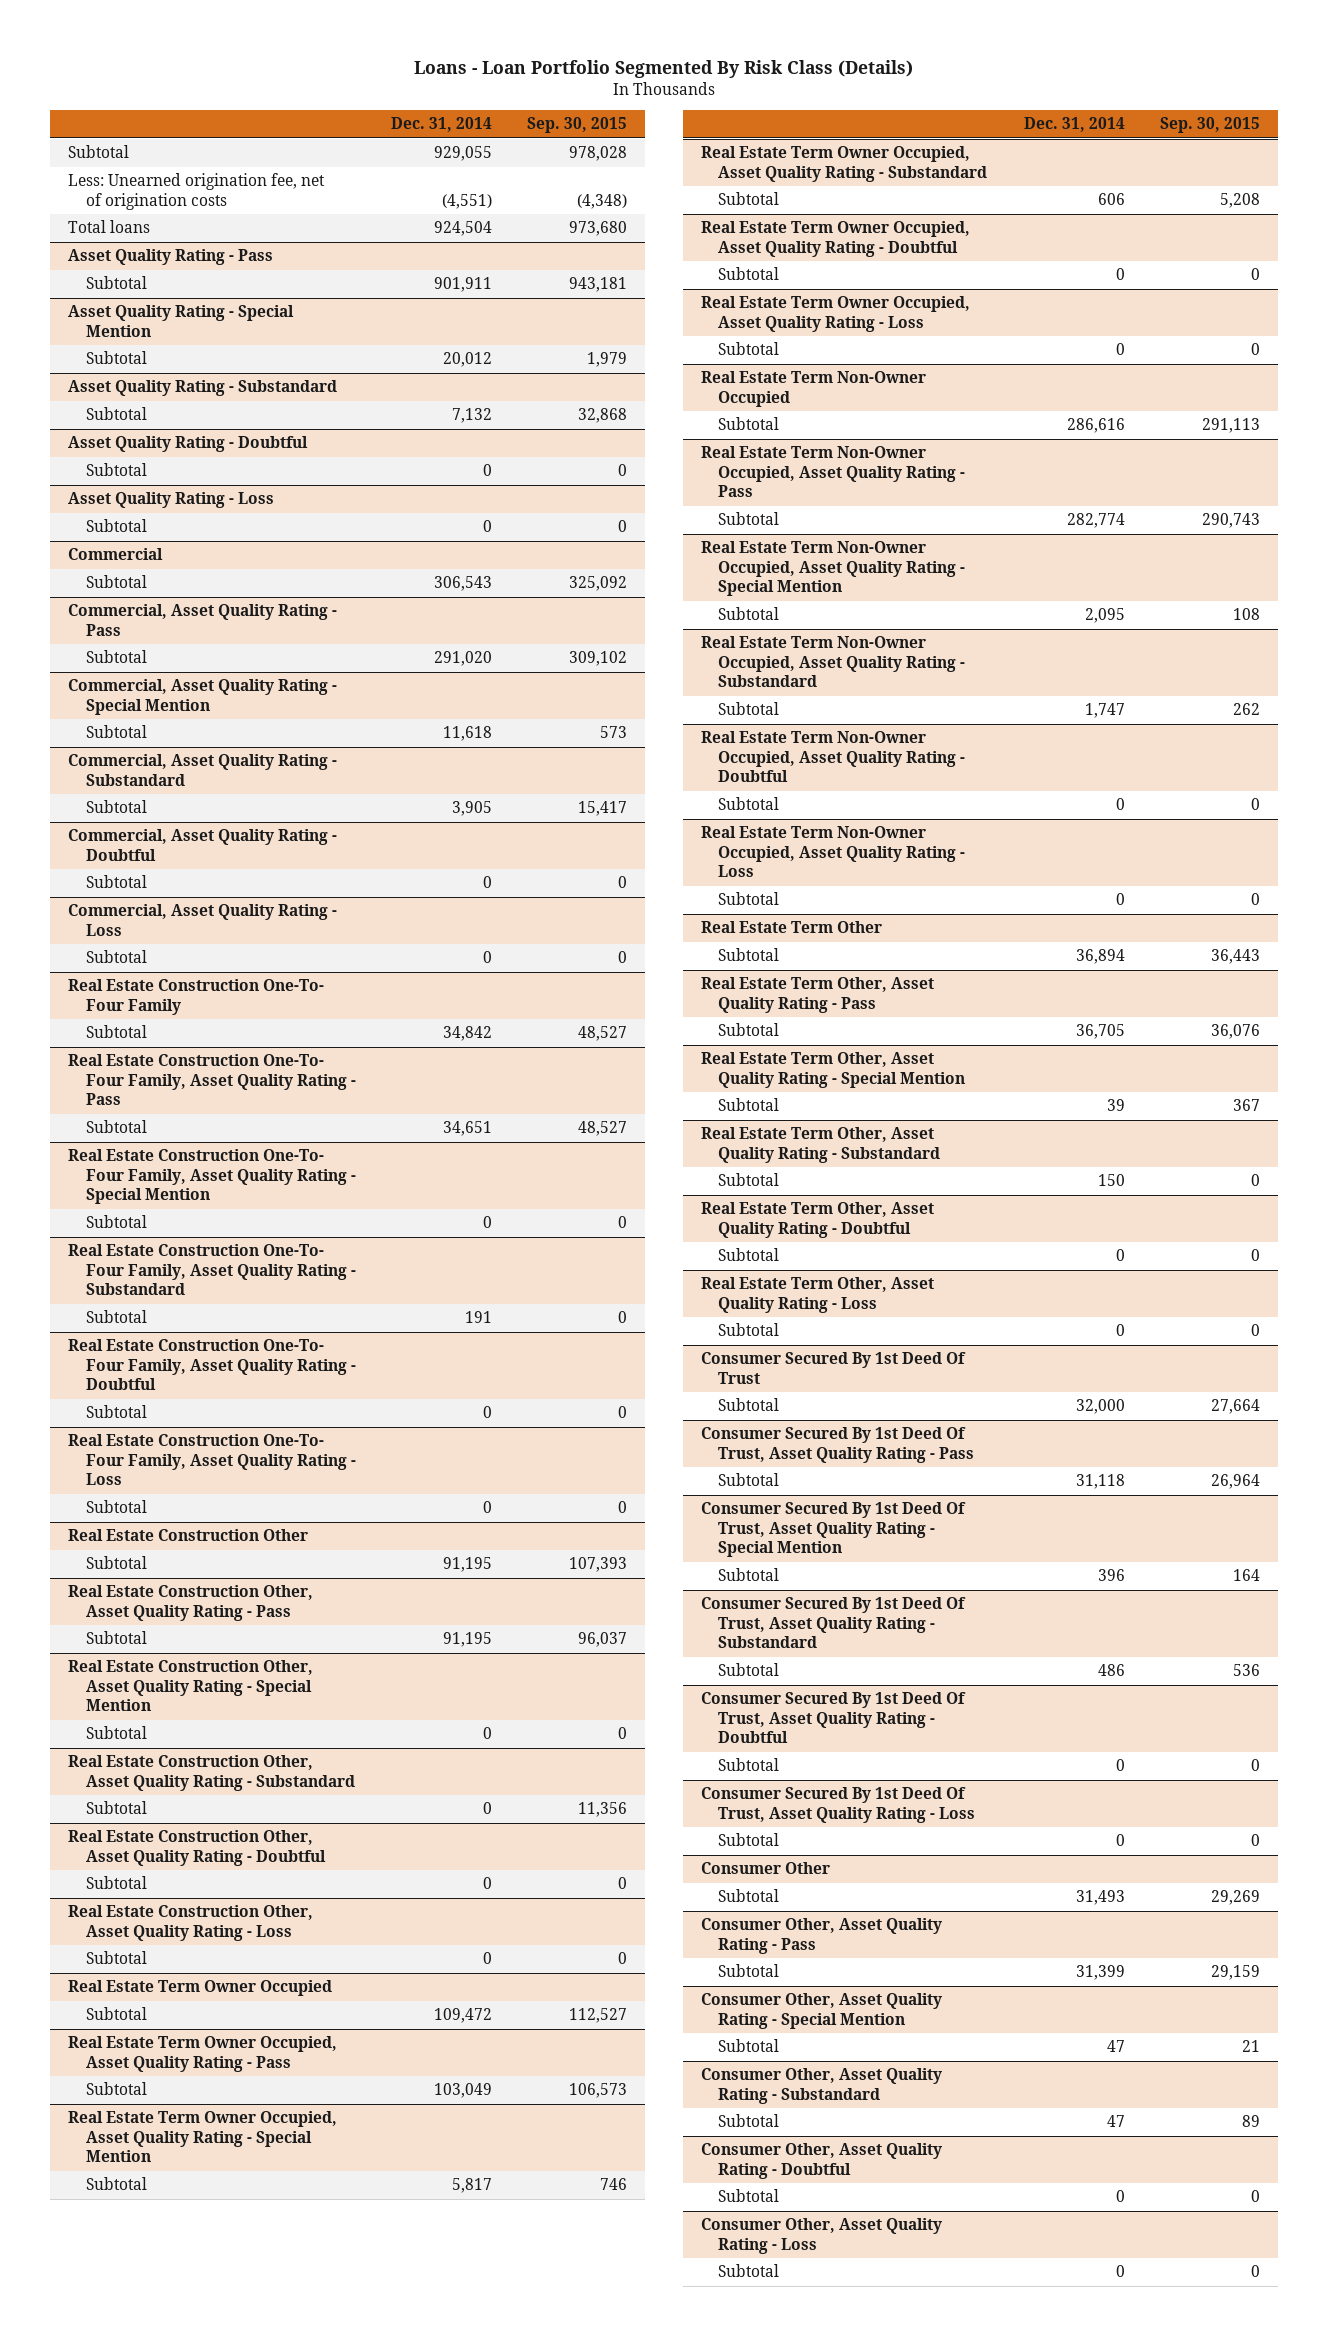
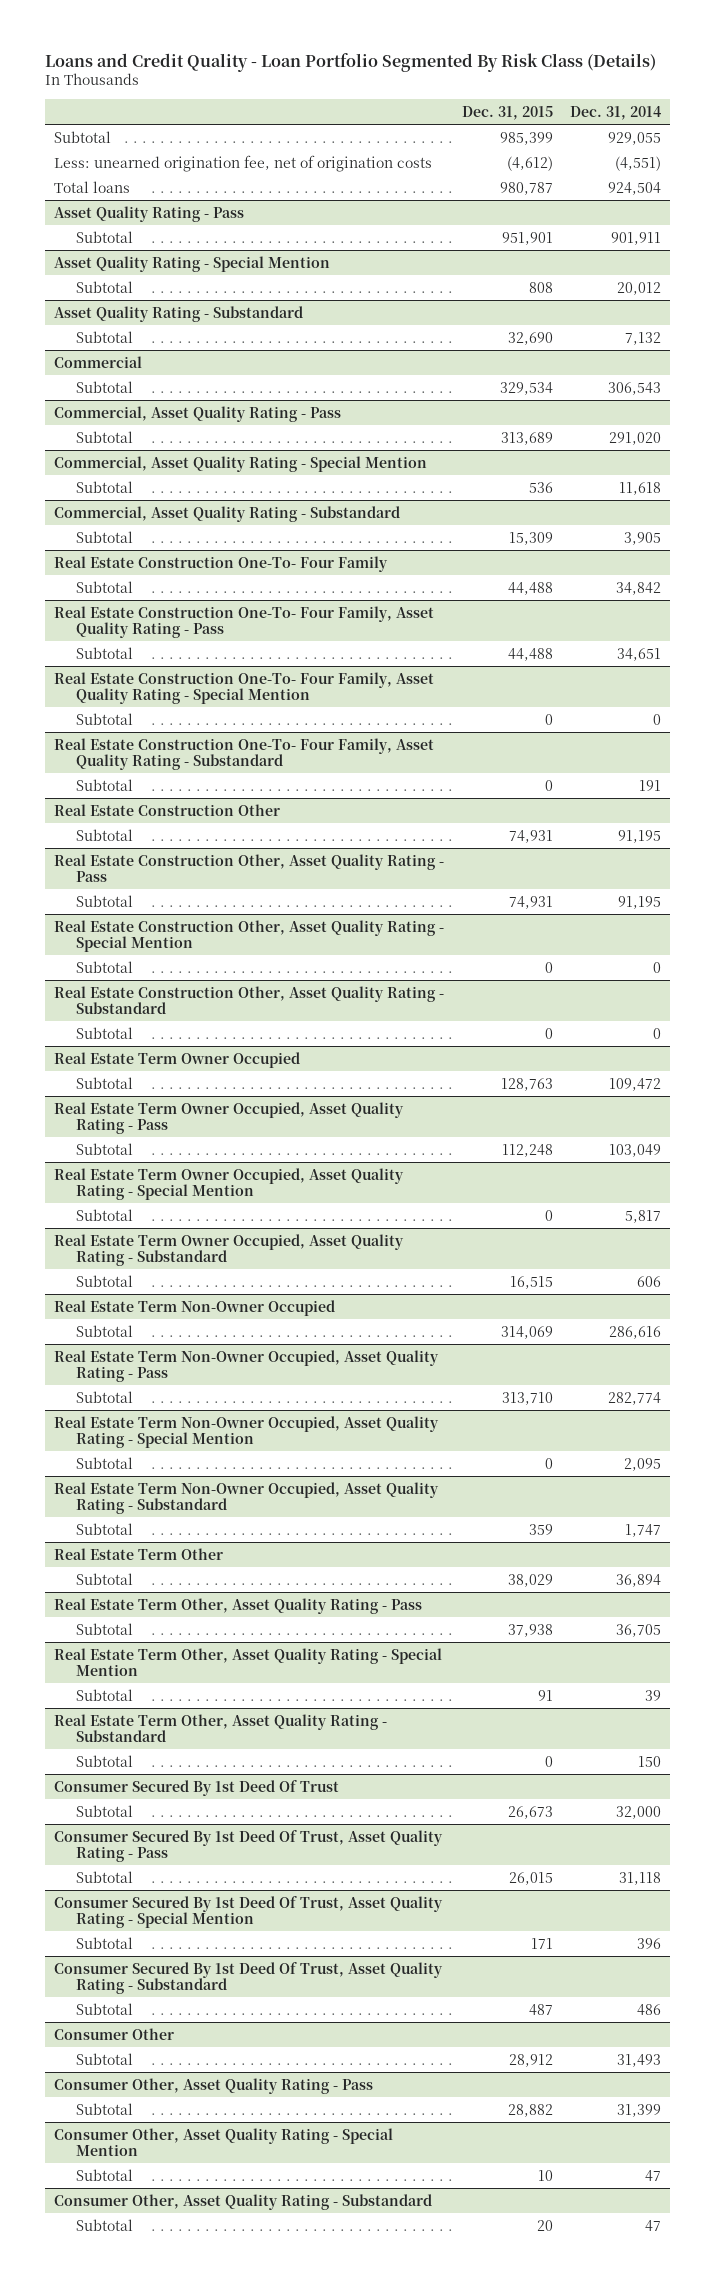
[414,60,914,79] Loans - Loan Portfolio Segmented By Risk Class (Details) -> [45,52,657,72] Loans and Credit Quality - Loan Portfolio Segmented By Risk Class (Details)
[527,117,628,134] Sep. 30, 2015 -> none
none -> [461,105,553,120] Dec. 31, 2015
[68,173,326,210] Less: Unearned origination fee, net of origination costs -> [54,154,433,172] Less: unearned origination fee, net of origination costs
[68,436,309,453] Asset Quality Rating - Doubtful -> none
[85,463,147,477] Subtotal -> none
[68,492,275,509] Asset Quality Rating - Loss -> none
[85,519,147,533] Subtotal -> none
[68,829,338,861] Commercial, Asset Quality Rating - Doubtful -> none
[85,875,147,889] Subtotal -> none
[68,904,338,936] Commercial, Asset Quality Rating - Loss -> none
[85,950,147,964] Subtotal -> none
[68,1339,356,1391] Real Estate Construction One-To- Four Family, Asset Quality Rating - Doubtful -> none
[85,1405,147,1419] Subtotal -> none
[68,1434,356,1486] Real Estate Construction One-To- Four Family, Asset Quality Rating - Loss -> none
[85,1500,147,1514] Subtotal -> none
[68,1830,326,1866] Real Estate Construction Other, Asset Quality Rating - Doubtful -> none
[85,1876,147,1890] Subtotal -> none
[68,1905,314,1941] Real Estate Construction Other, Asset Quality Rating - Loss -> none
[85,1951,147,1965] Subtotal -> none
[700,221,970,257] Real Estate Term Owner Occupied, Asset Quality Rating - Doubtful -> none
[718,267,780,281] Subtotal -> none
[700,296,970,332] Real Estate Term Owner Occupied, Asset Quality Rating - Loss -> none
[718,342,780,356] Subtotal -> none
[700,731,966,783] Real Estate Term Non-Owner Occupied, Asset Quality Rating - Doubtful -> none
[718,797,780,811] Subtotal -> none
[700,826,966,878] Real Estate Term Non-Owner Occupied, Asset Quality Rating - Loss -> none
[718,892,780,906] Subtotal -> none
[700,1202,934,1238] Real Estate Term Other, Asset Quality Rating - Doubtful -> none
[718,1248,780,1262] Subtotal -> none
[700,1277,934,1313] Real Estate Term Other, Asset Quality Rating - Loss -> none
[718,1323,780,1337] Subtotal -> none
[700,1692,966,1744] Consumer Secured By 1st Deed Of Trust, Asset Quality Rating - Doubtful -> none
[718,1758,780,1772] Subtotal -> none
[700,1787,976,1823] Consumer Secured By 1st Deed Of Trust, Asset Quality Rating - Loss -> none
[718,1833,780,1847] Subtotal -> none
[700,2143,942,2179] Consumer Other, Asset Quality Rating - Doubtful -> none
[718,2189,780,2203] Subtotal -> none
[700,2218,942,2254] Consumer Other, Asset Quality Rating - Loss -> none
[718,2264,780,2278] Subtotal -> none

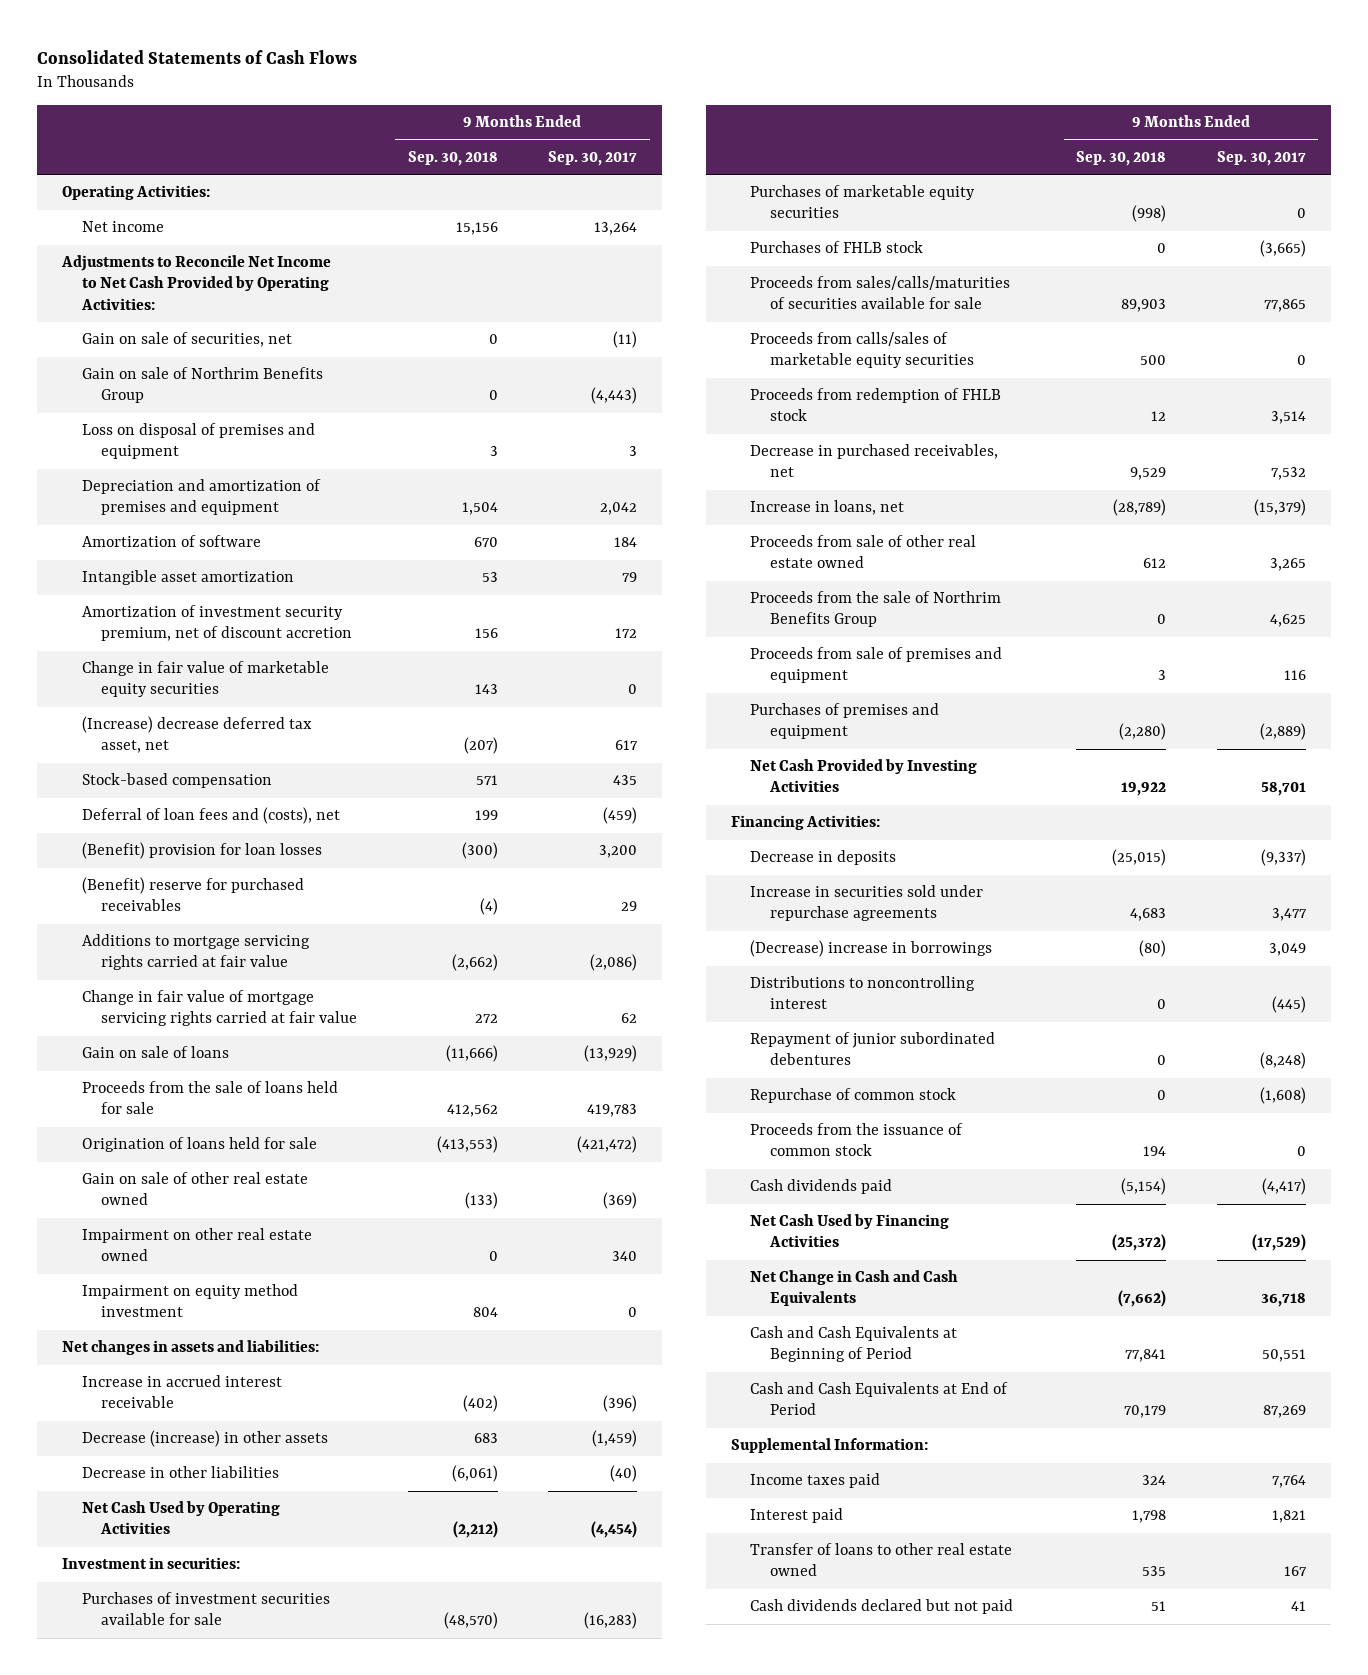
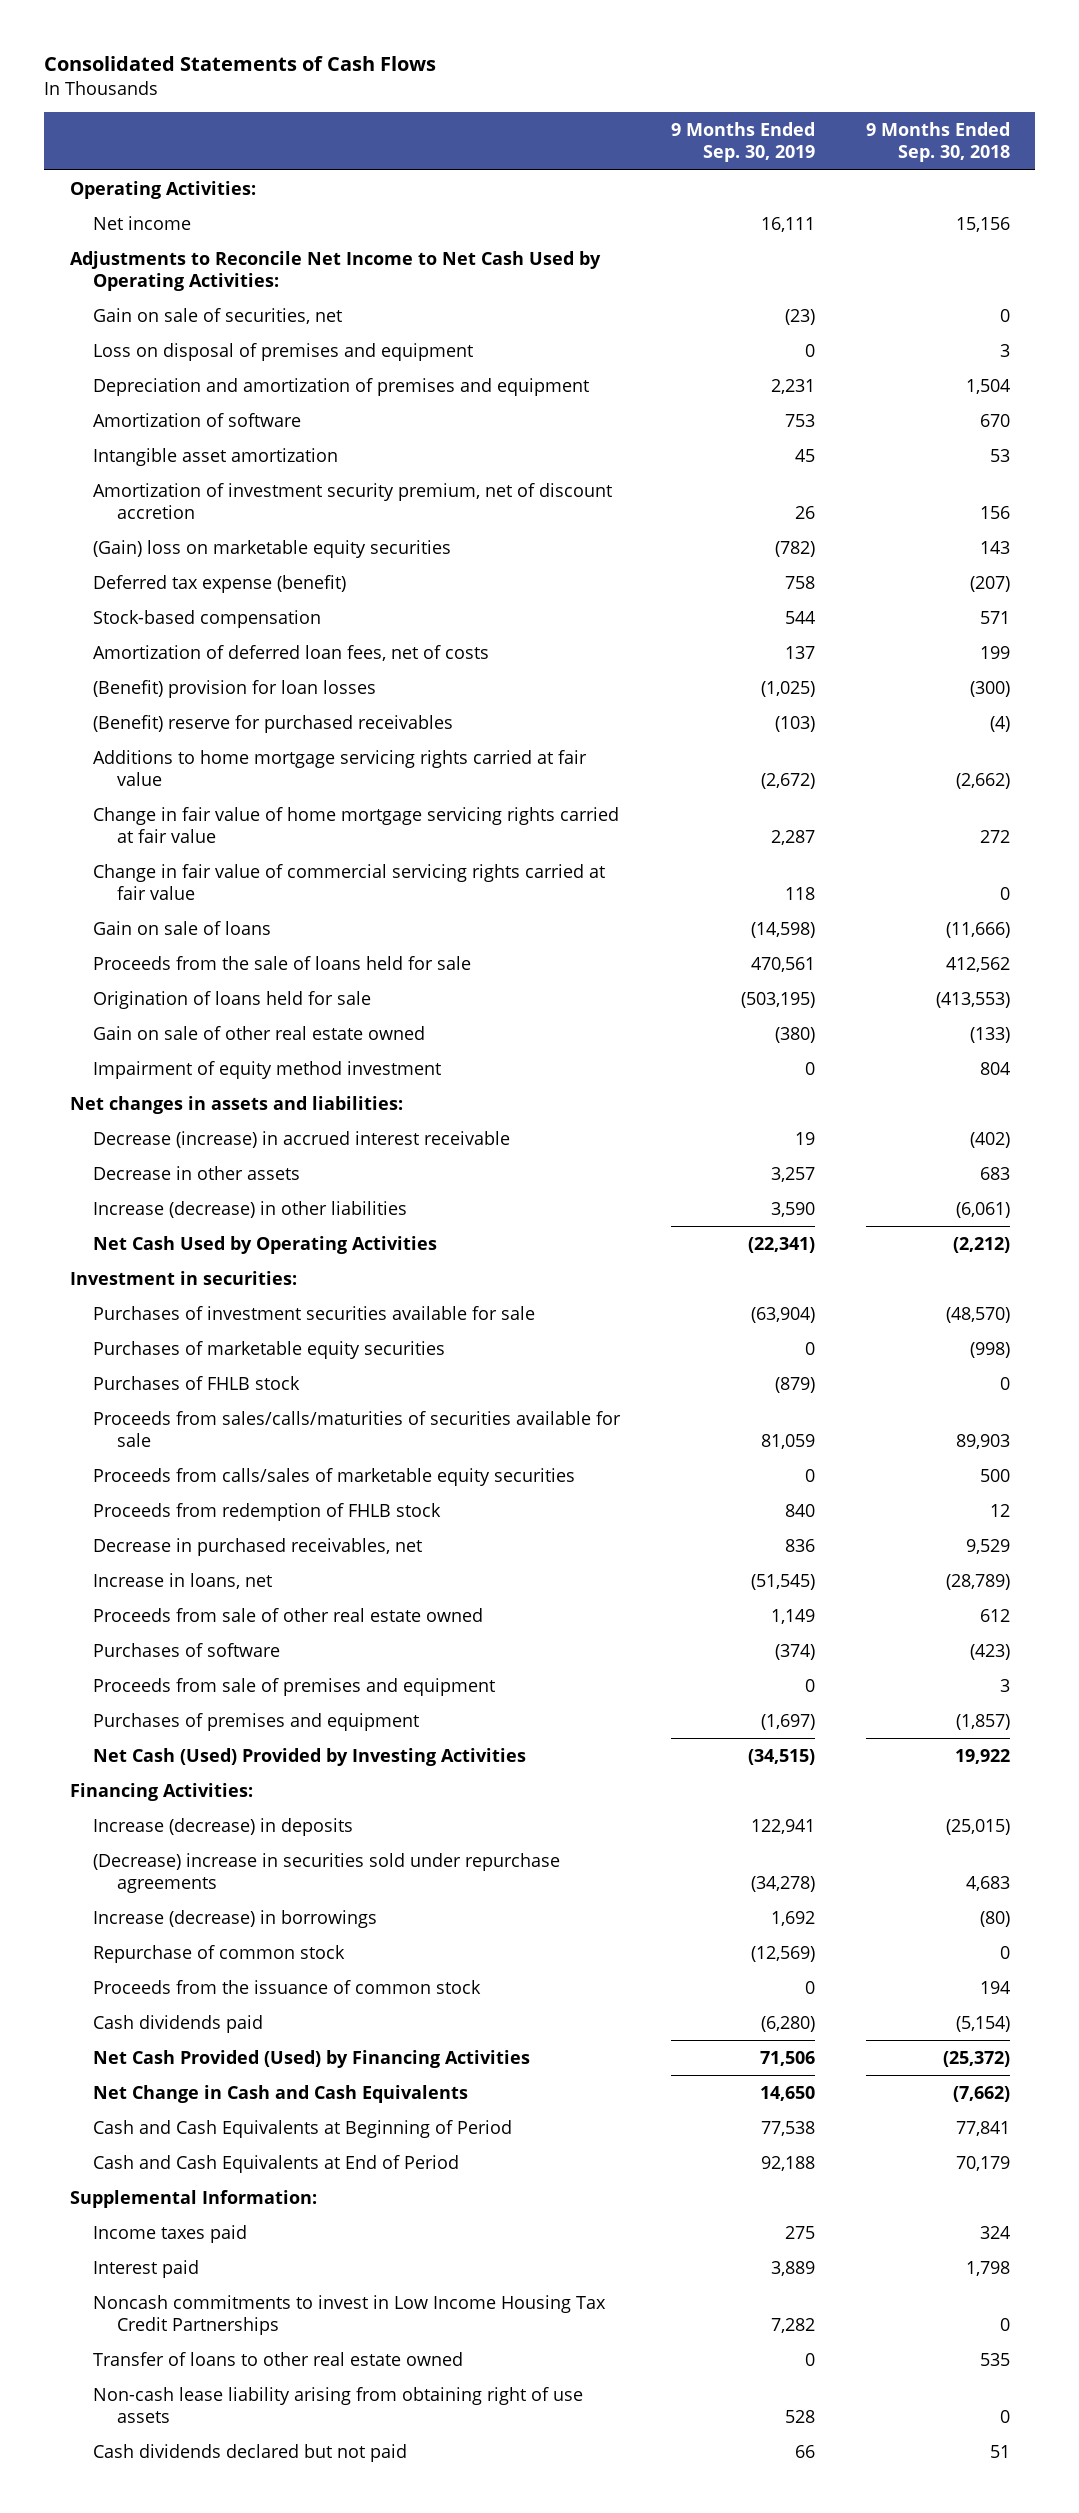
[547,150,637,166] Sep. 30, 2017 -> none
none -> [670,121,815,163] 9 Months Ended Sep. 30, 2019
[61,255,332,310] Adjustments to Reconcile Net Income to Net Cash Provided by Operating Activities: -> [69,250,601,292] Adjustments to Reconcile Net Income to Net Cash Used by Operating Activities:
[81,367,323,404] Gain on sale of Northrim Benefits Group -> none
[81,661,329,698] Change in fair value of marketable equity securities -> [93,539,452,558] (Gain) loss on marketable equity securities
[81,716,312,754] (Increase) decrease deferred tax asset, net -> [93,574,347,593] Deferred tax expense (benefit)
[81,807,340,825] Deferral of loan fees and (costs), net -> [93,644,490,661] Amortization of deferred loan fees, net of costs
[81,934,310,971] Additions to mortgage servicing rights carried at fair value -> [93,749,588,787] Additions to home mortgage servicing rights carried at fair value
[81,990,358,1027] Change in fair value of mortgage servicing rights carried at fair value -> [93,806,620,844] Change in fair value of home mortgage servicing rights carried at fair value
none -> [93,863,606,901] Change in fair value of commercial servicing rights carried at fair value
[81,1228,312,1262] Impairment on other real estate owned -> none
[81,1284,298,1318] Impairment on equity method investment -> [93,1060,442,1079] Impairment of equity method investment
[81,1375,282,1409] Increase in accrued interest receivable -> [93,1130,511,1148] Decrease (increase) in accrued interest receivable
[81,1430,328,1448] Decrease (increase) in other assets -> [93,1165,301,1180] Decrease in other assets
[81,1466,279,1479] Decrease in other liabilities -> [93,1200,408,1218] Increase (decrease) in other liabilities
[750,591,1002,628] Proceeds from the sale of Northrim Benefits Group -> none
none -> [93,1642,281,1657] Purchases of software
[1119,723,1167,741] (2,280) -> [955,1713,1010,1730] (1,857)
[750,759,978,793] Net Cash Provided by Investing Activities -> [93,1747,527,1766] Net Cash (Used) Provided by Investing Activities
[750,976,976,1010] Distributions to noncontrolling interest -> none
[750,1032,996,1066] Repayment of junior subordinated debentures -> none
[750,850,897,866] Decrease in deposits -> [93,1817,354,1836] Increase (decrease) in deposits
[750,885,984,922] Increase in securities sold under repurchase agreements -> [93,1852,561,1894] (Decrease) increase in securities sold under repurchase agreements
[750,940,993,958] (Decrease) increase in borrowings -> [93,1909,378,1928] Increase (decrease) in borrowings
[750,1214,950,1248] Net Cash Used by Financing Activities -> [93,2049,531,2068] Net Cash Provided (Used) by Financing Activities
none -> [93,2294,607,2336] Noncash commitments to invest in Low Income Housing Tax Credit Partnerships
none -> [93,2386,584,2424] Non-cash lease liability arising from obtaining right of use assets

